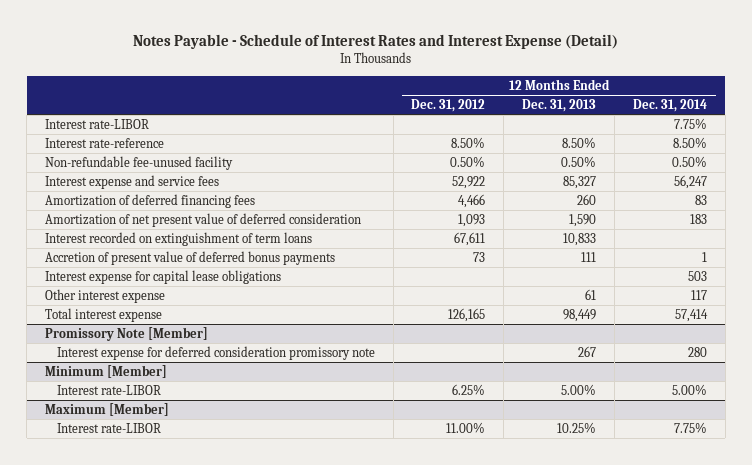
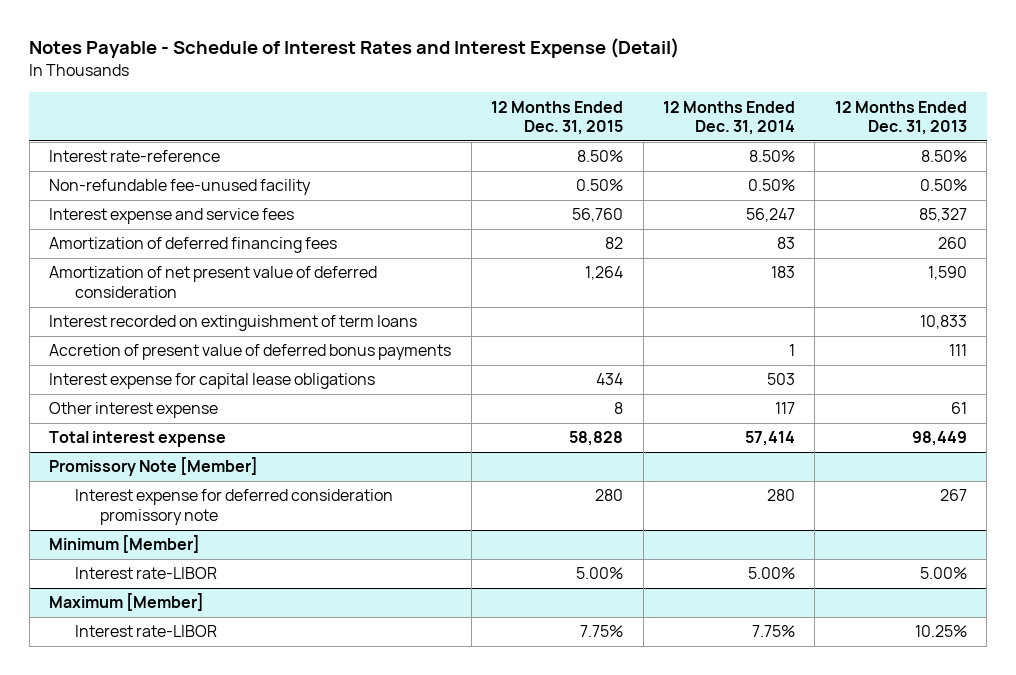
[411,99,486,113] Dec. 31, 2012 -> none
none -> [491,100,624,136] 12 Months Ended Dec. 31, 2015
[45,118,150,129] Interest rate-LIBOR -> none

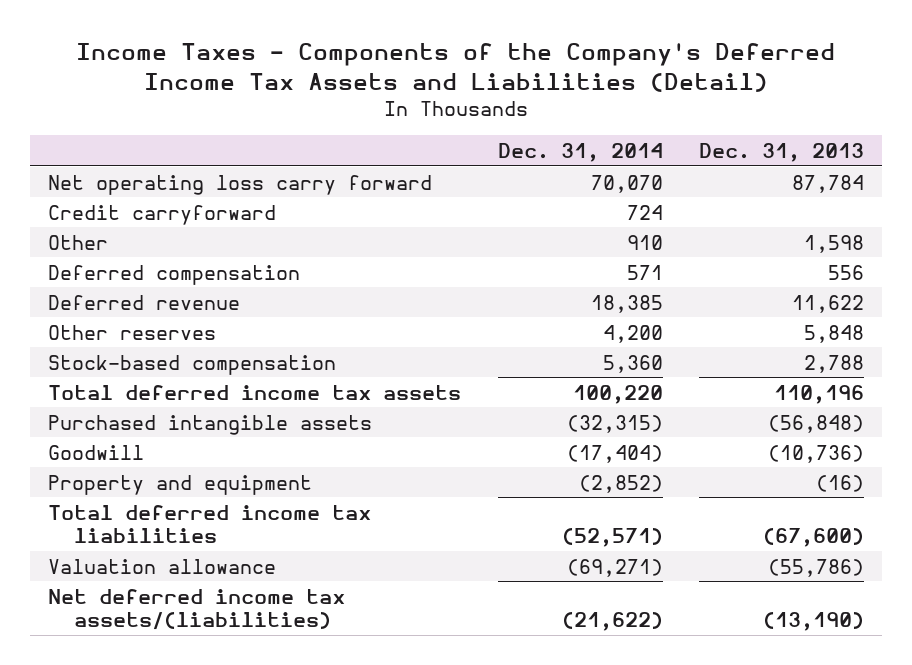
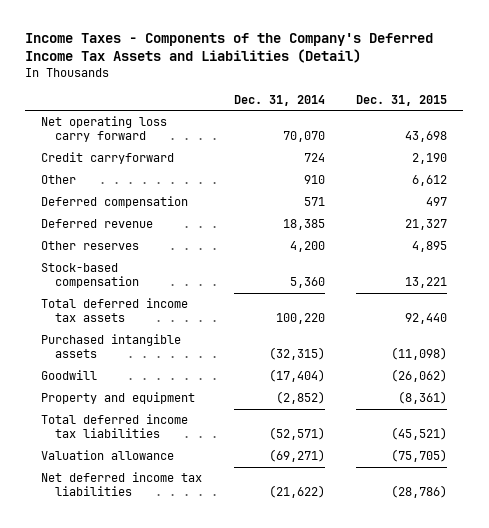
[698,142,864,162] Dec. 31, 2013 -> none
none -> [356,94,448,106] Dec. 31, 2015
[48,588,346,631] Net deferred income tax assets/(liabilities) -> [41,472,203,497] Net deferred income tax liabilities

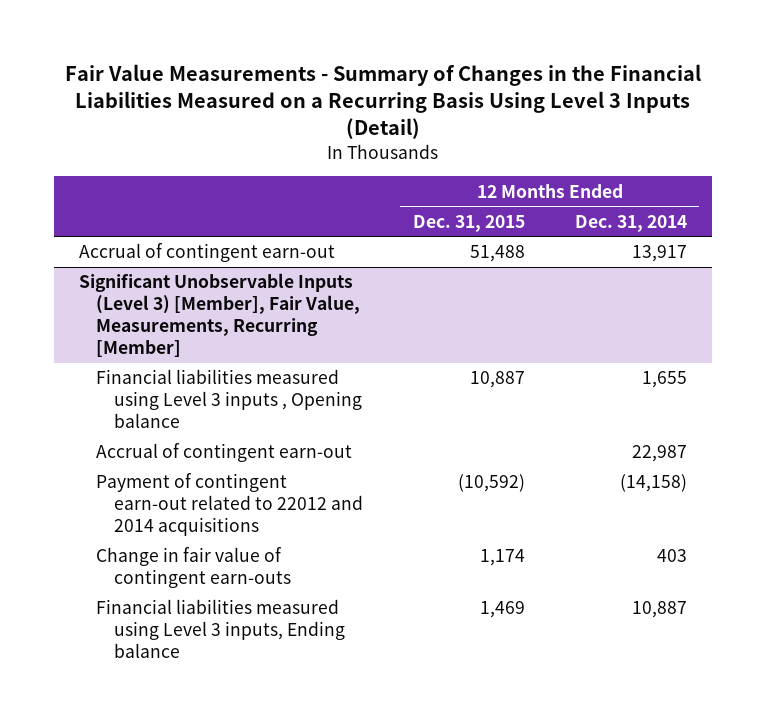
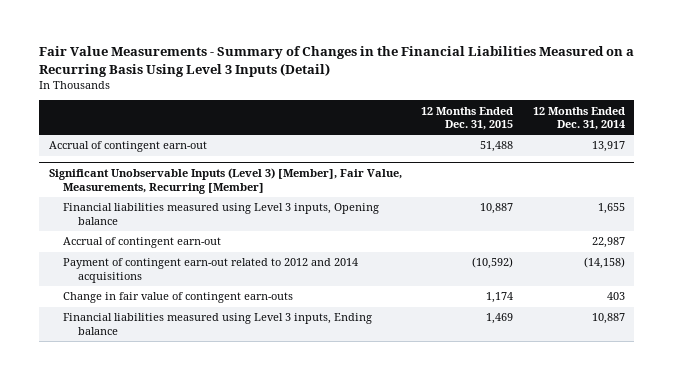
[96,369,362,429] Financial liabilities measured using Level 3 inputs , Opening balance -> [63,203,380,225] Financial liabilities measured using Level 3 inputs, Opening balance
[96,473,363,537] Payment of contingent earn-out related to 22012 and 2014 acquisitions -> [63,258,359,283] Payment of contingent earn-out related to 2012 and 2014 acquisitions

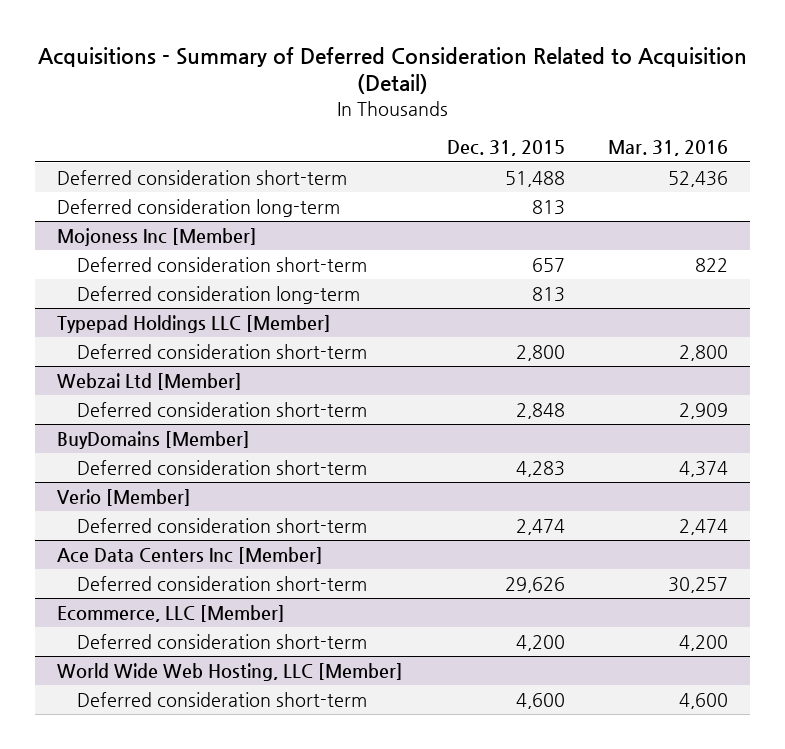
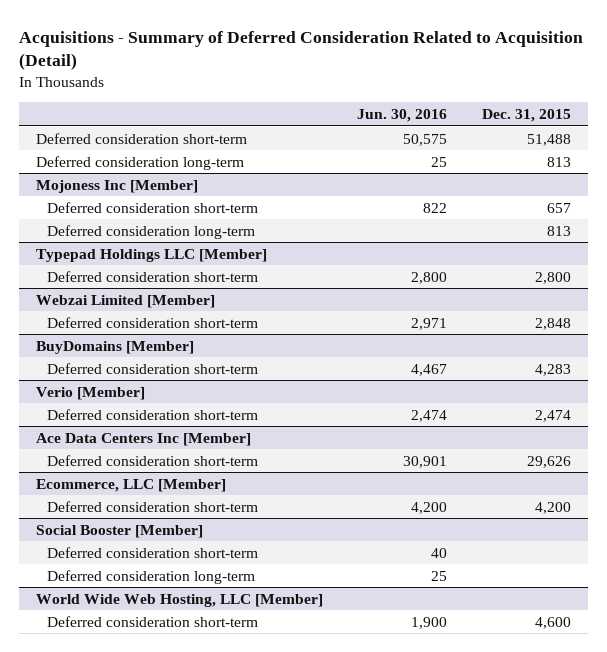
[608,140,729,157] Mar. 31, 2016 -> none
none -> [357,108,448,122] Jun. 30, 2016
[56,372,242,390] Webzai Ltd [Member] -> [36,294,216,308] Webzai Limited [Member]
none -> [36,524,204,538] Social Booster [Member]
none -> [47,546,259,558] Deferred consideration short-term
none -> [47,569,256,584] Deferred consideration long-term

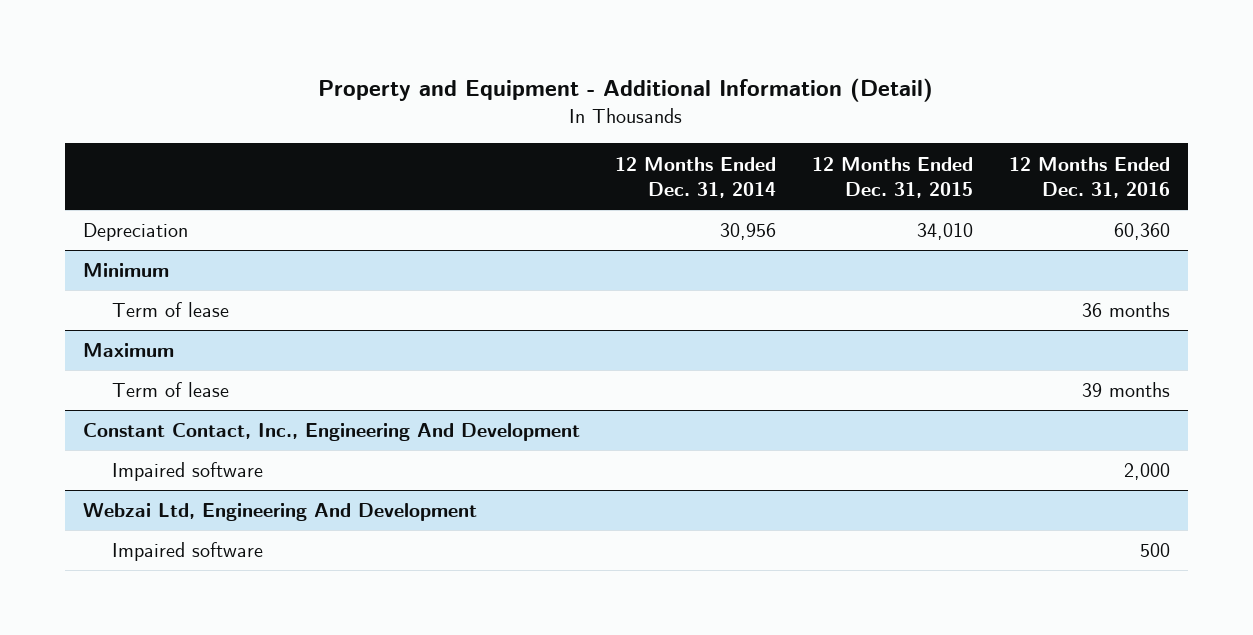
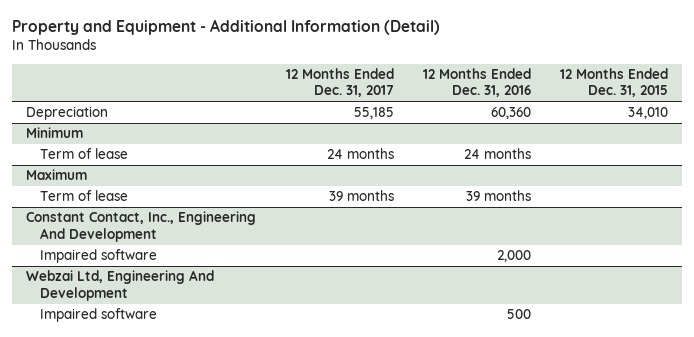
[615,156,777,199] 12 Months Ended Dec. 31, 2014 -> none
none -> [285,67,394,98] 12 Months Ended Dec. 31, 2017
[1082,302,1171,318] 36 months -> [463,148,531,160] 24 months

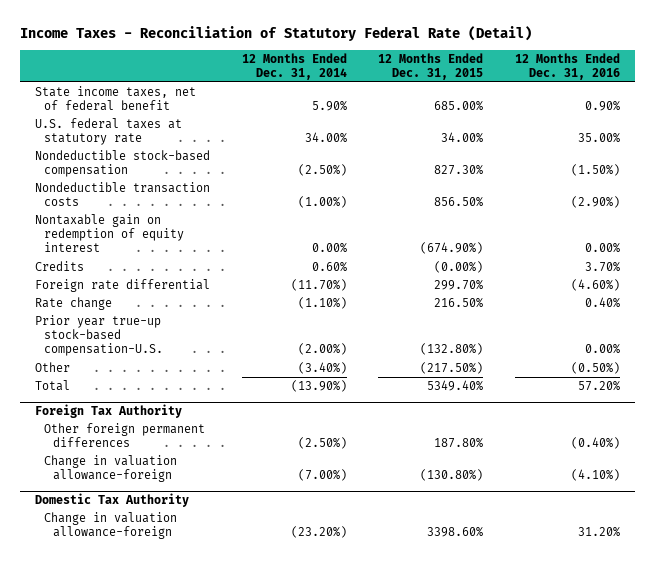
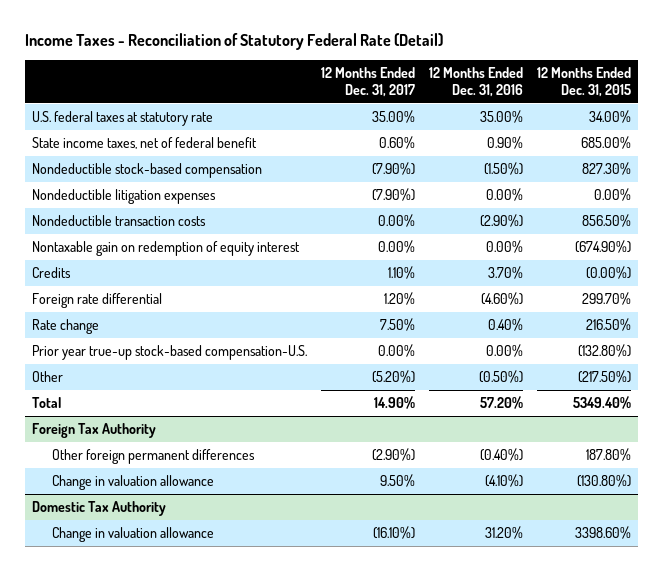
[241,52,347,80] 12 Months Ended Dec. 31, 2014 -> none
none -> [320,67,415,98] 12 Months Ended Dec. 31, 2017
[35,86,197,112] State income taxes, net of federal benefit -> [31,136,257,149] State income taxes, net of federal benefit
none -> [31,188,216,204] Nondeductible litigation expenses
[44,455,178,483] Change in valuation allowance-foreign -> [52,474,215,490] Change in valuation allowance
[44,512,178,540] Change in valuation allowance-foreign -> [52,526,215,542] Change in valuation allowance

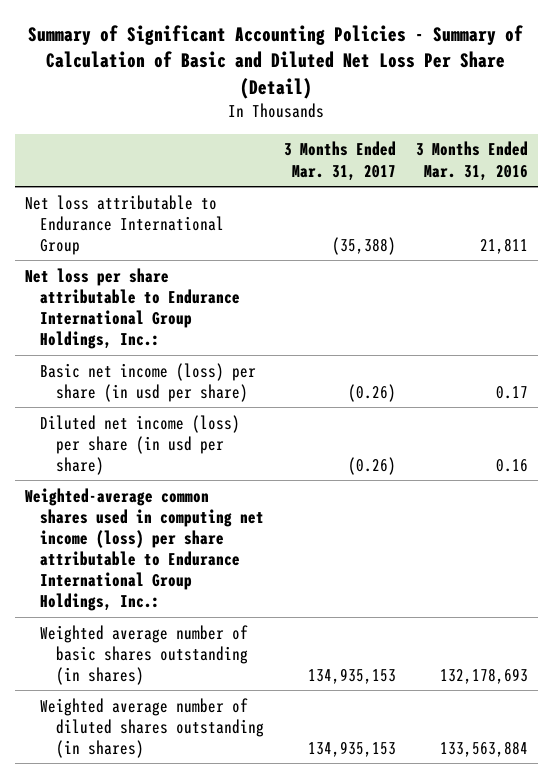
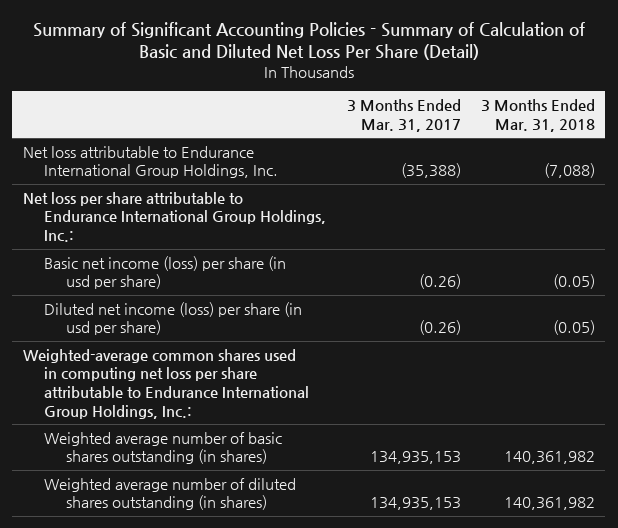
[415,141,528,181] 3 Months Ended Mar. 31, 2016 -> none
none -> [481,98,596,132] 3 Months Ended Mar. 31, 2018
[24,194,225,255] Net loss attributable to Endurance International Group -> [22,145,279,179] Net loss attributable to Endurance International Group Holdings, Inc.
[24,487,265,612] Weighted-average common shares used in computing net income (loss) per share attributable to Endurance International Group Holdings, Inc.: -> [22,348,310,419] Weighted-average common shares used in computing net loss per share attributable to Endurance International Group Holdings, Inc.:

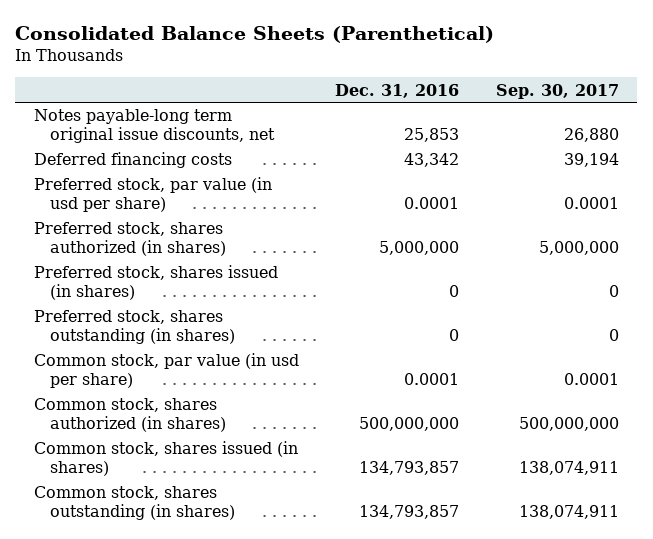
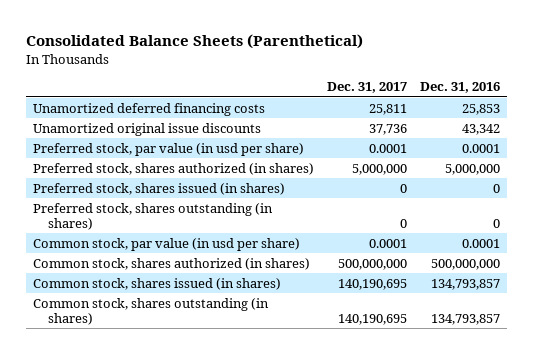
[496,83,620,99] Sep. 30, 2017 -> none
none -> [327,82,408,94] Dec. 31, 2017
[33,109,276,144] Notes payable-long term original issue discounts, net -> [32,102,265,116] Unamortized deferred financing costs
[33,152,232,169] Deferred financing costs -> [32,122,261,136] Unamortized original issue discounts

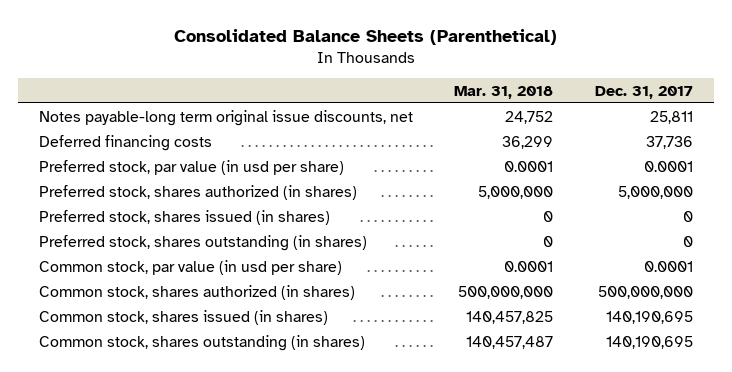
[420,82,501,94] Dec. 31, 2016 -> none
none -> [454,85,554,99] Mar. 31, 2018
[32,102,265,116] Unamortized deferred financing costs -> [38,109,413,126] Notes payable-long term original issue discounts, net
[32,122,261,136] Unamortized original issue discounts -> [38,134,212,151] Deferred financing costs

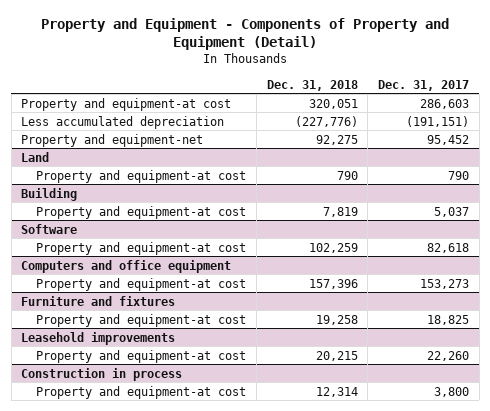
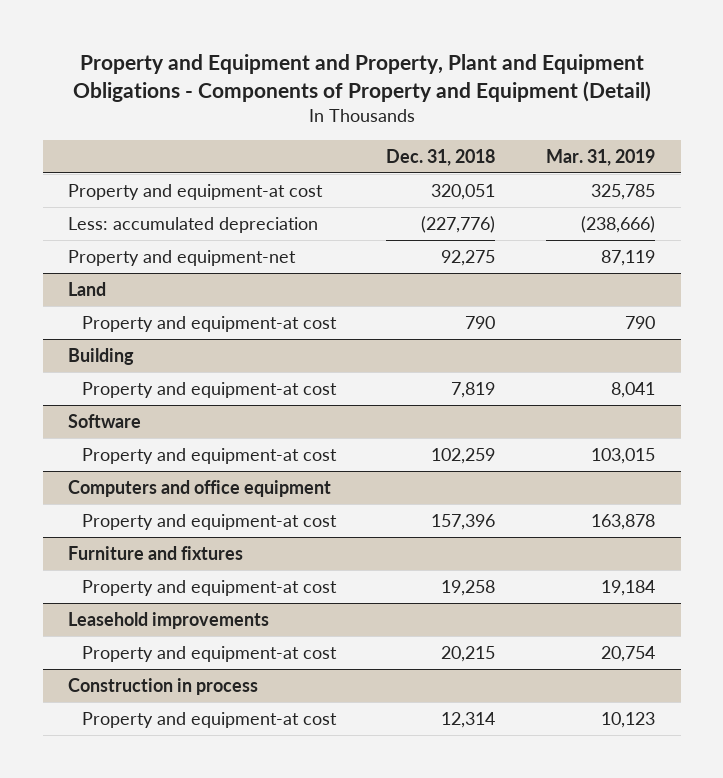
[41,18,450,51] Property and Equipment - Components of Property and Equipment (Detail) -> [72,54,651,102] Property and Equipment and Property, Plant and Equipment Obligations - Components of Property and Equipment (Detail)
[377,79,469,91] Dec. 31, 2017 -> none
none -> [546,148,656,166] Mar. 31, 2019
[21,115,225,129] Less accumulated depreciation -> [67,216,318,233] Less: accumulated depreciation

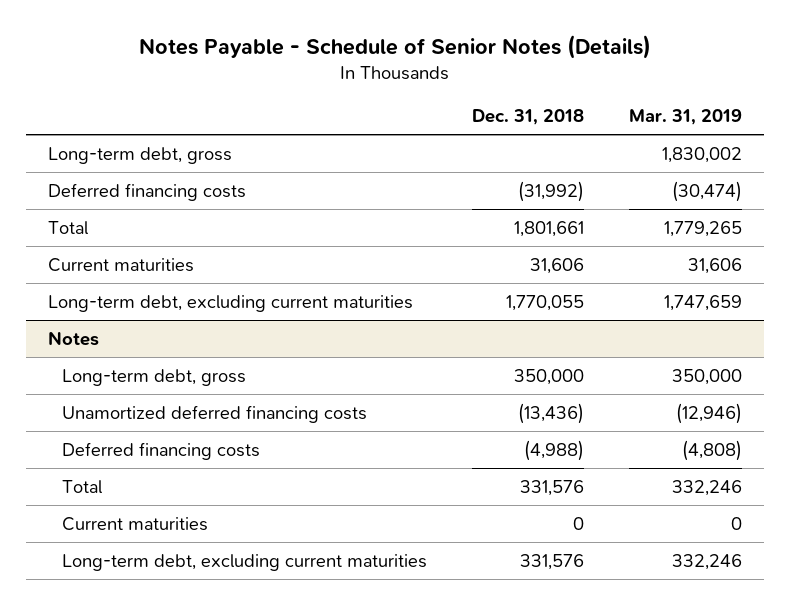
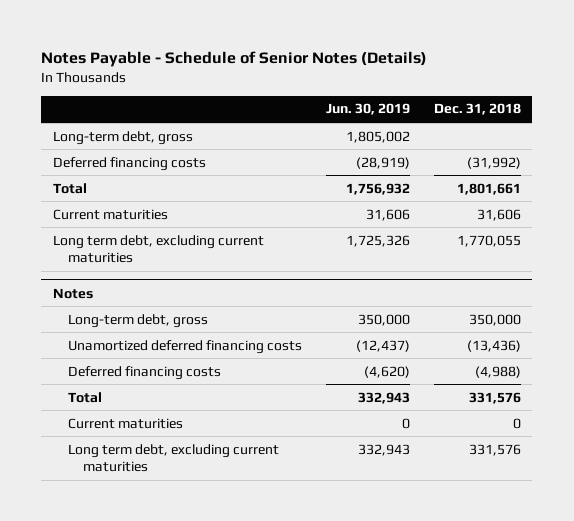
[628,109,742,126] Mar. 31, 2019 -> none
none -> [325,103,410,116] Jun. 30, 2019
[47,294,413,312] Long-term debt, excluding current maturities -> [53,234,265,264] Long term debt, excluding current maturities
[61,553,427,571] Long-term debt, excluding current maturities -> [67,443,279,473] Long term debt, excluding current maturities

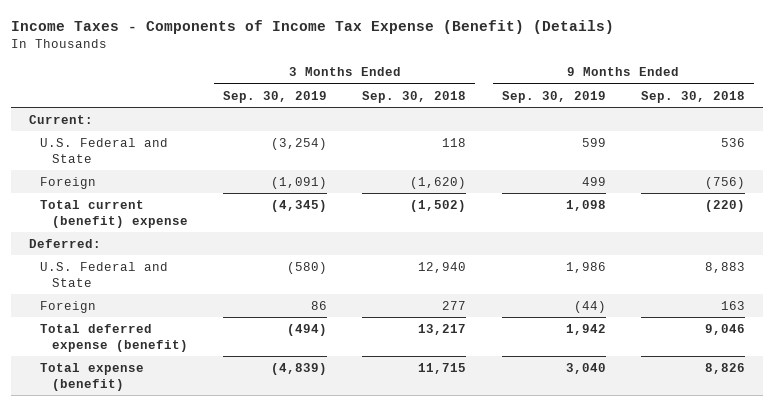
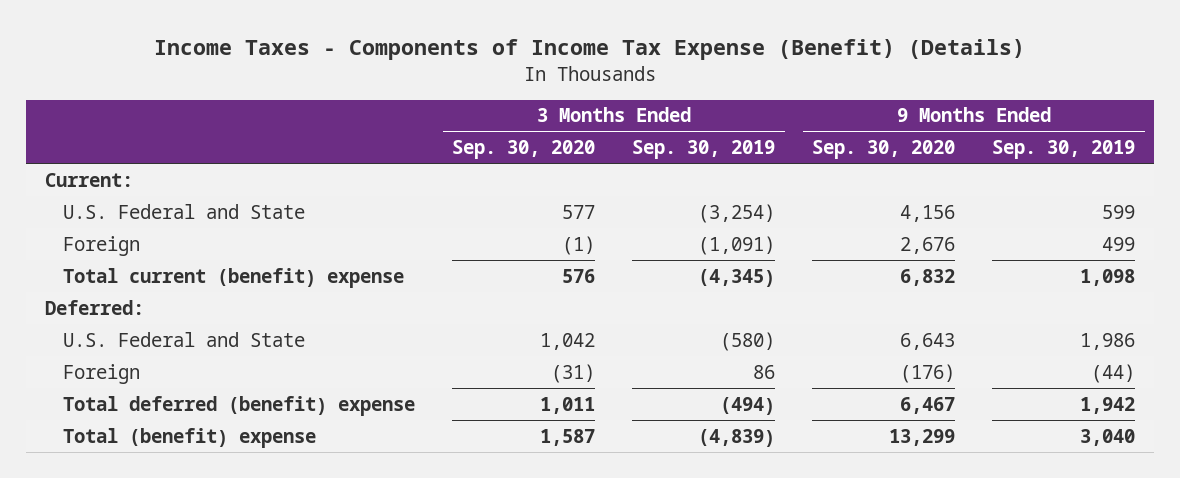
[362,90,467,103] Sep. 30, 2018 -> none
[640,90,745,103] Sep. 30, 2018 -> none
none -> [452,140,596,160] Sep. 30, 2020
none -> [812,140,956,160] Sep. 30, 2020
[40,323,188,352] Total deferred expense (benefit) -> [63,395,416,416] Total deferred (benefit) expense
[40,362,145,391] Total expense (benefit) -> [63,427,317,448] Total (benefit) expense

